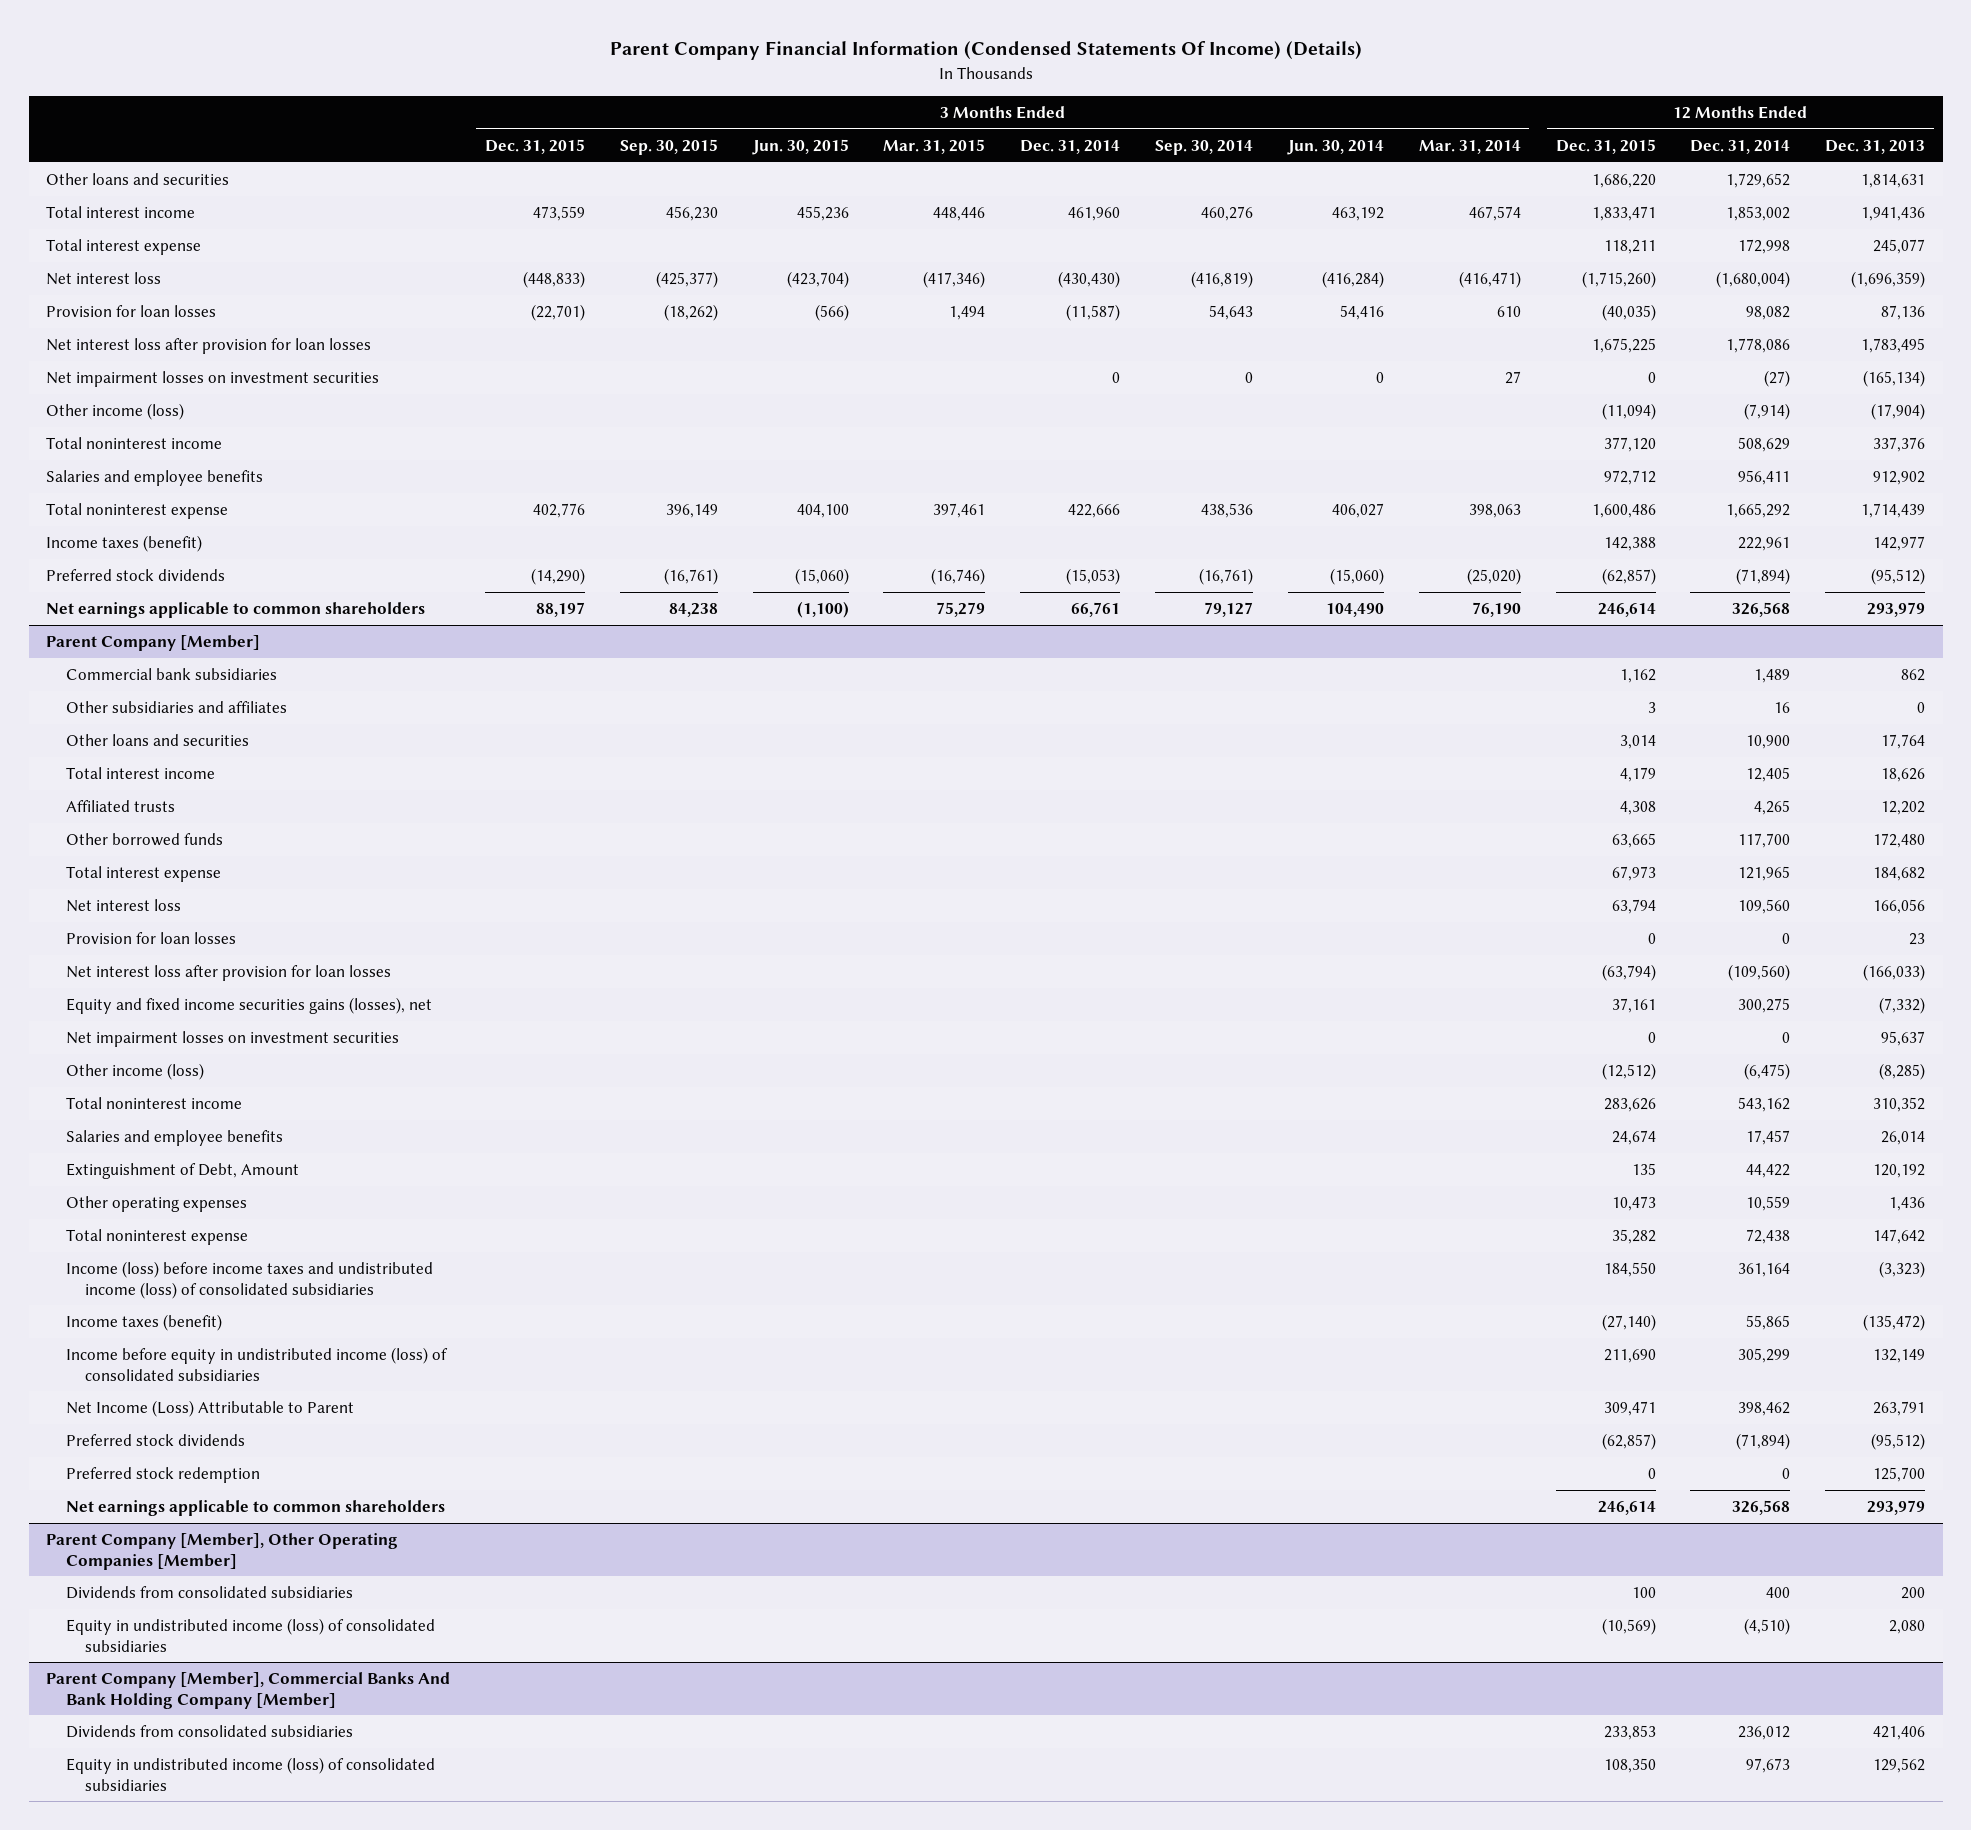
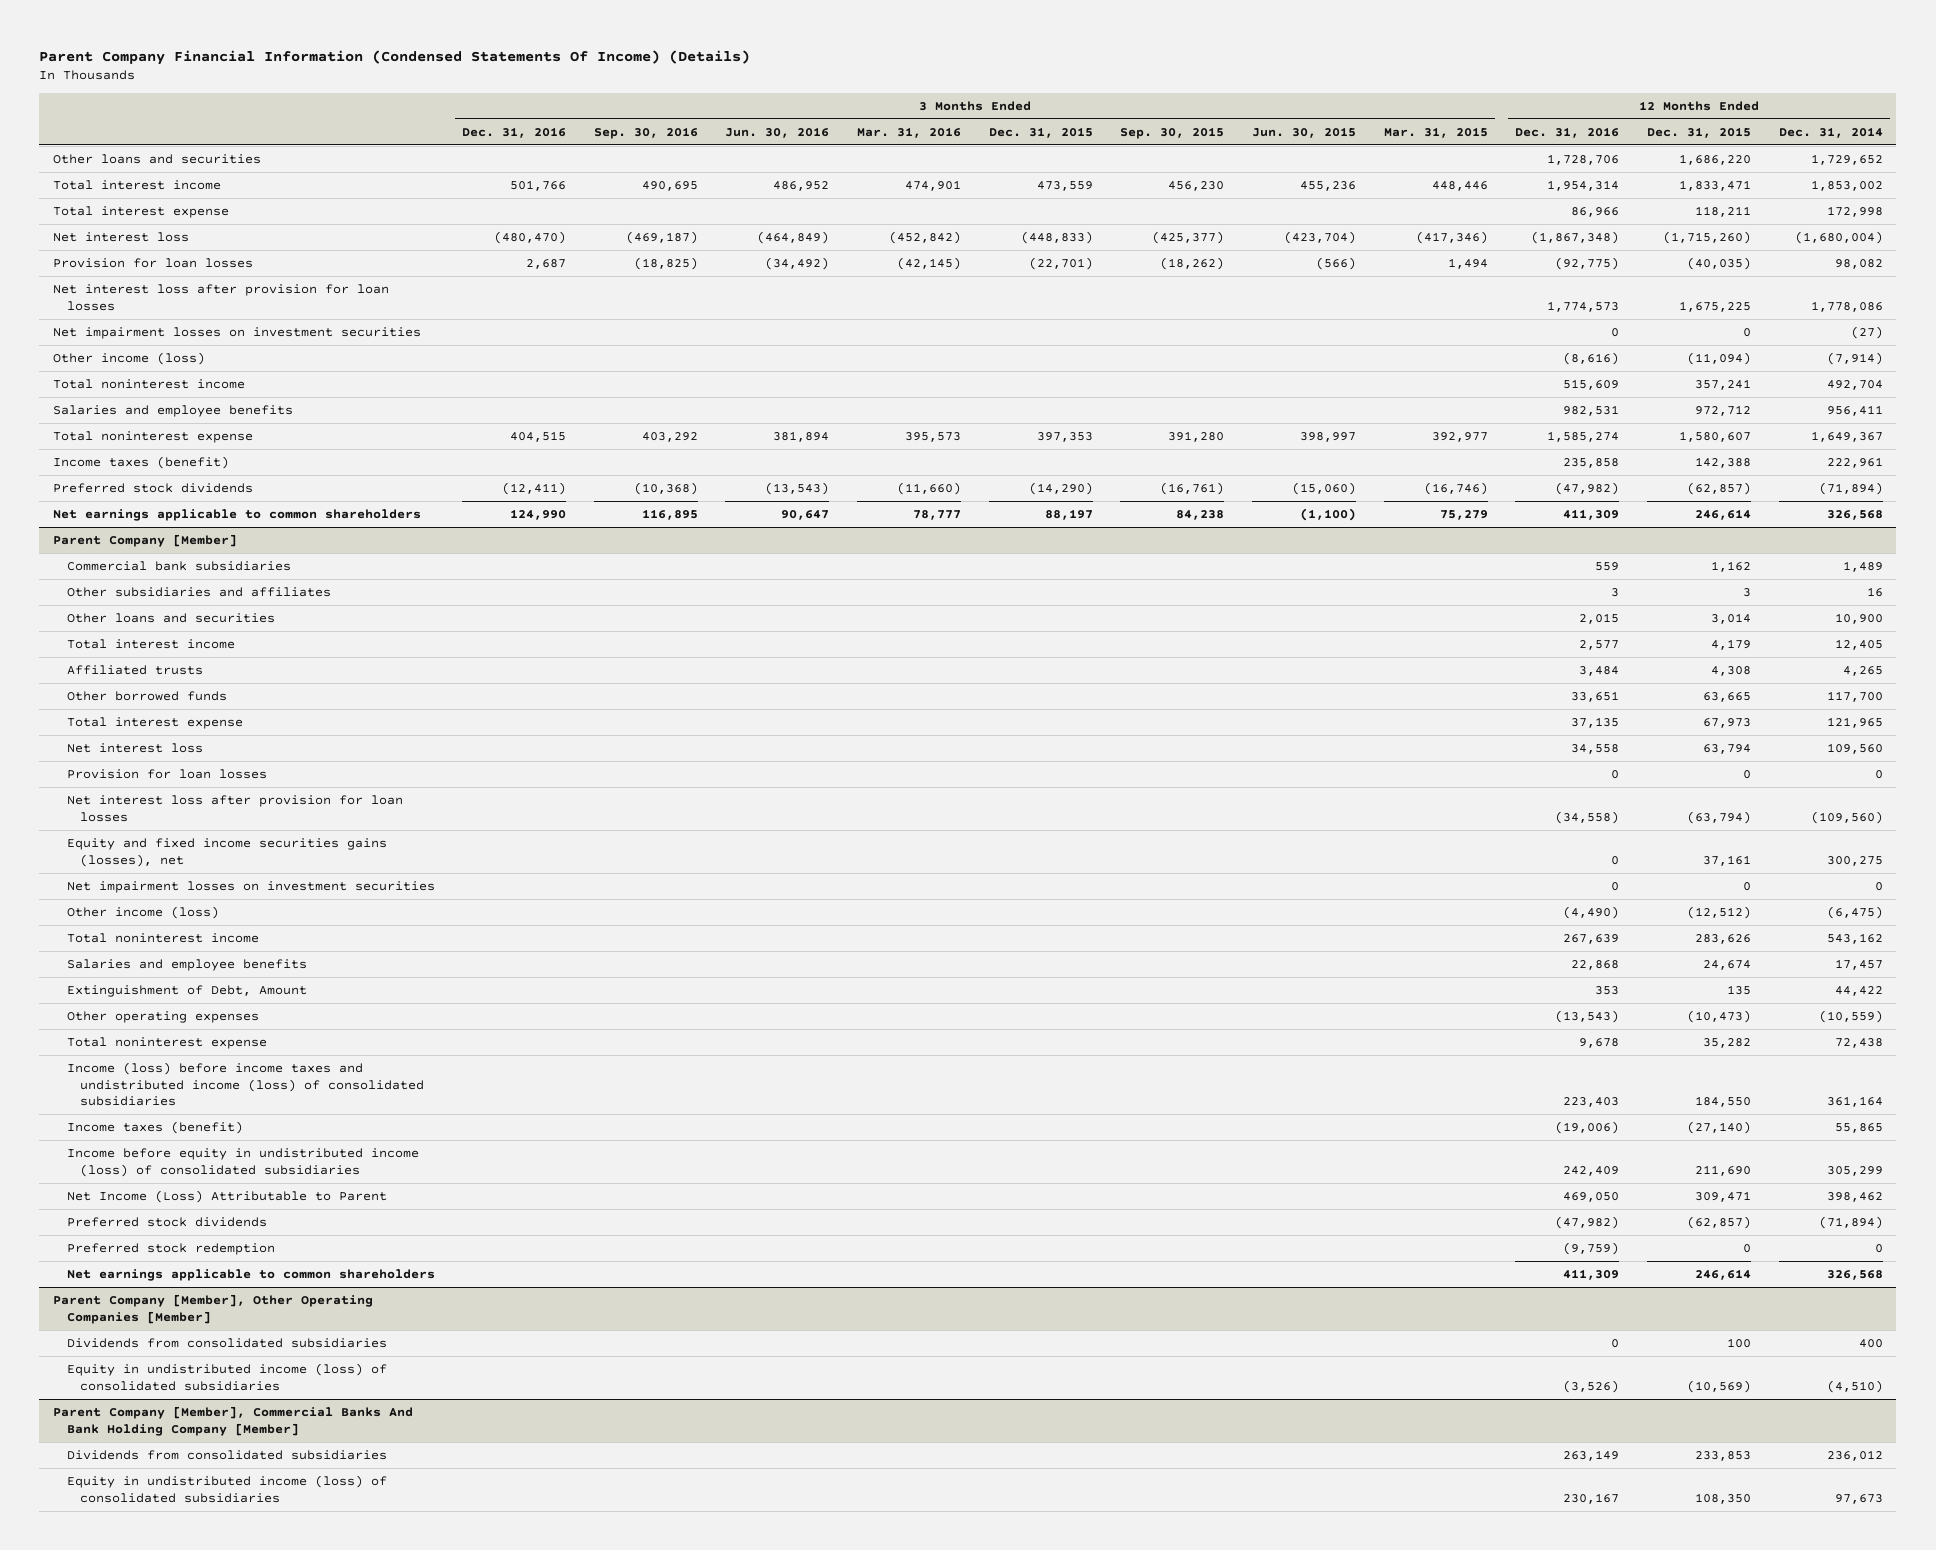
[1020,139,1121,154] Dec. 31, 2014 -> none
[1155,139,1254,155] Sep. 30, 2014 -> none
[1286,139,1384,155] Jun. 30, 2014 -> none
[1418,139,1521,154] Mar. 31, 2014 -> none
[1825,139,1926,154] Dec. 31, 2013 -> none
none -> [462,126,567,138] Dec. 31, 2016
none -> [593,126,698,139] Sep. 30, 2016
none -> [725,126,830,138] Jun. 30, 2016
none -> [857,126,962,138] Mar. 31, 2016
none -> [1515,126,1620,138] Dec. 31, 2016
[1603,437,1656,453] 377,120 -> [1694,379,1751,391] 357,241
[1738,437,1791,453] 508,629 -> [1826,380,1883,391] 492,704
[533,503,586,519] 402,776 -> [1036,432,1093,443] 397,353
[665,504,718,519] 396,149 -> [1168,431,1225,443] 391,280
[796,504,849,519] 404,100 -> [1300,432,1357,443] 398,997
[933,503,986,519] 397,461 -> [1431,432,1488,443] 392,977
[1591,504,1656,519] 1,600,486 -> [1678,431,1751,443] 1,580,607
[1726,503,1791,519] 1,665,292 -> [1810,431,1883,443] 1,649,367
[1611,1196,1656,1212] 10,473 -> [1686,1010,1751,1024] (10,473)
[1746,1196,1791,1212] 10,559 -> [1818,1010,1883,1024] (10,559)

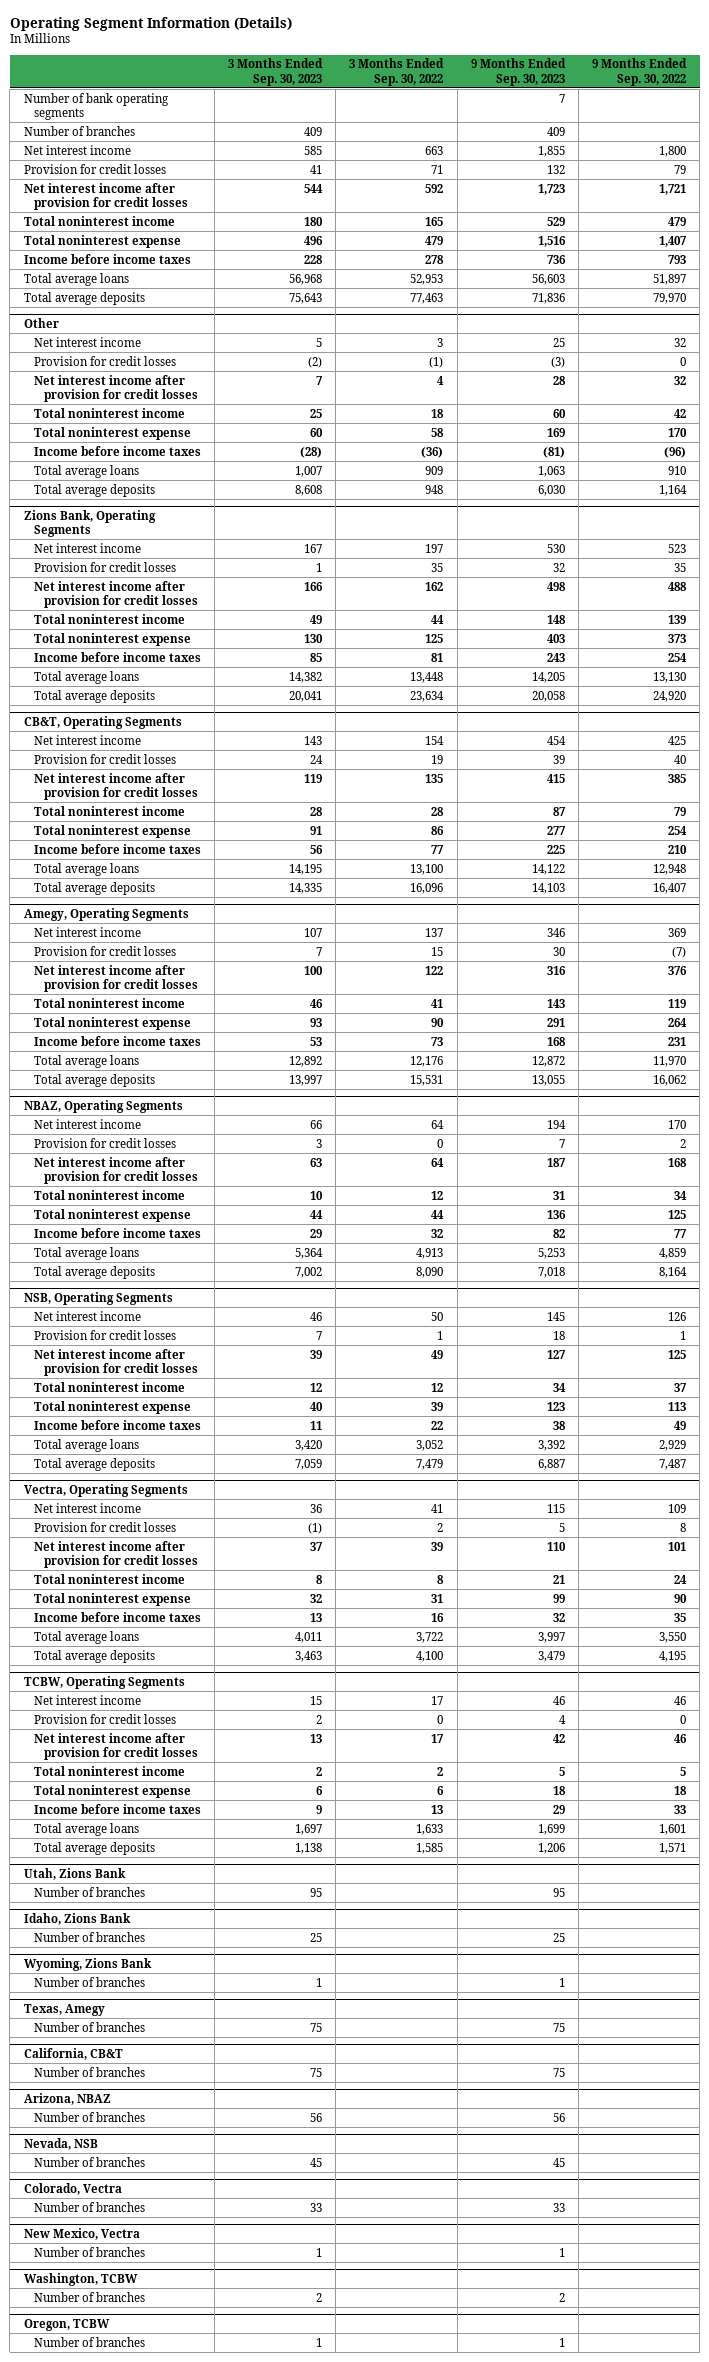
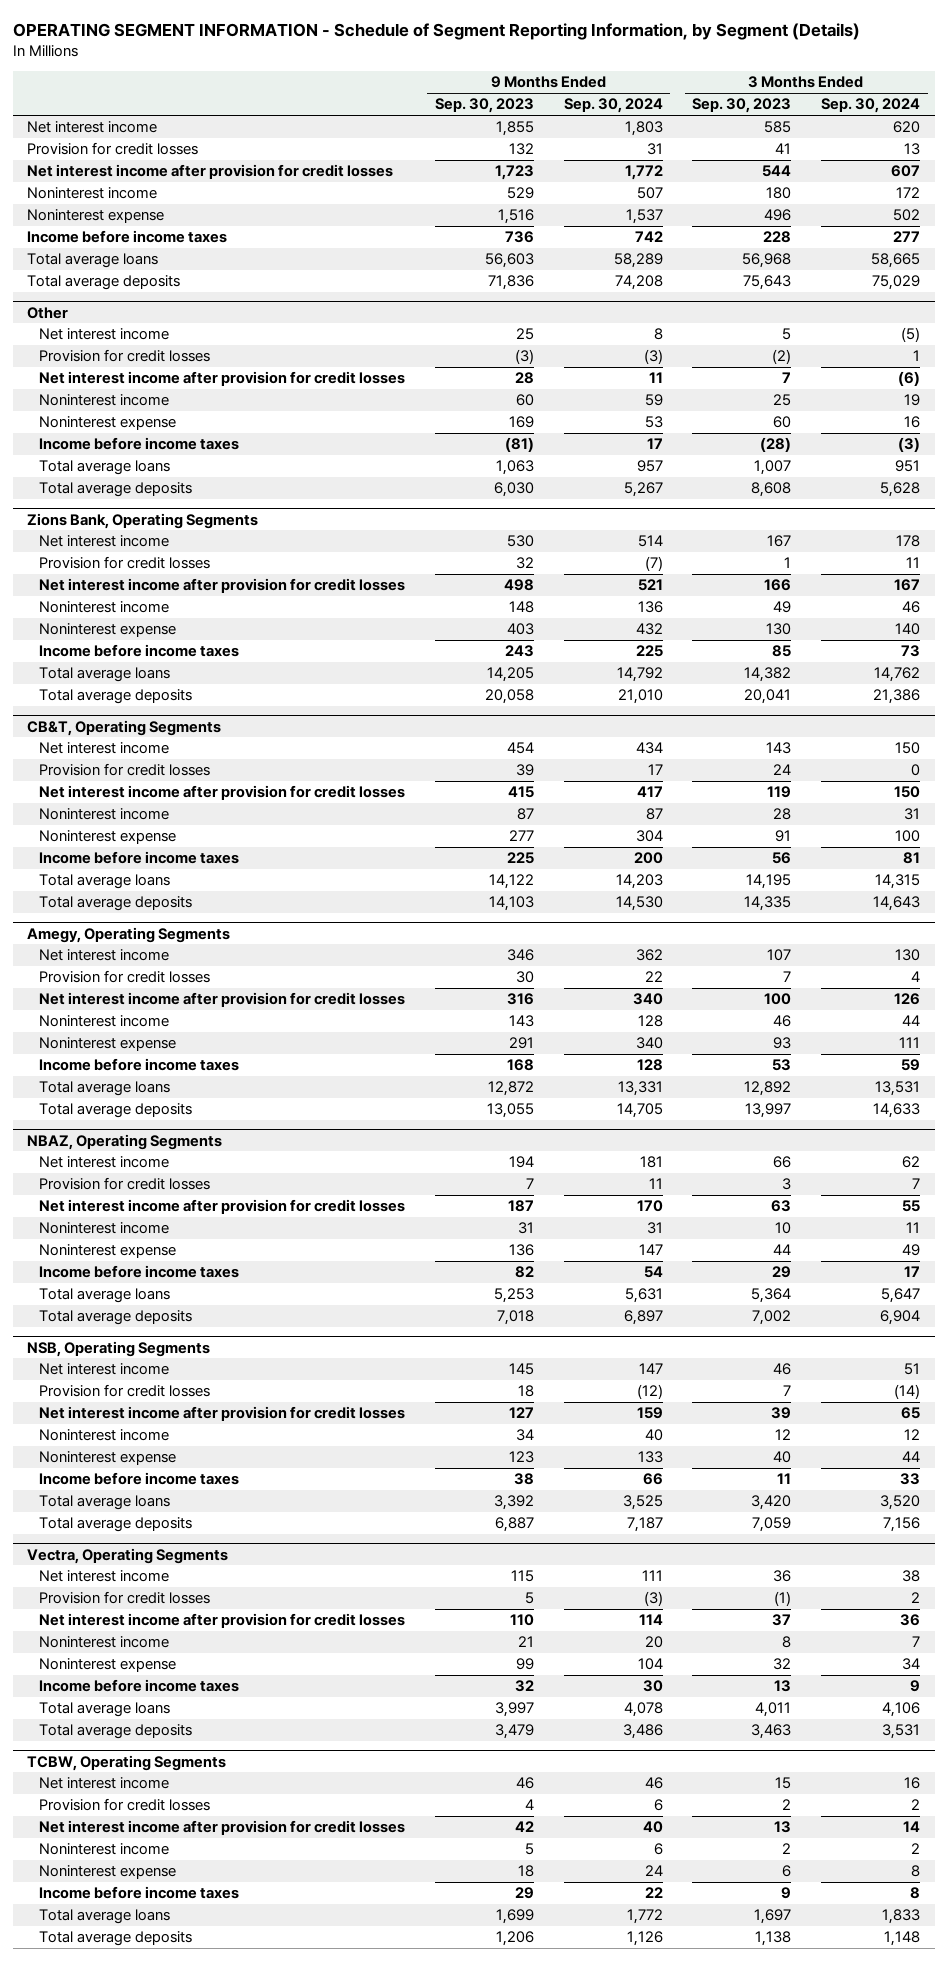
[9,16,292,31] Operating Segment Information (Details) -> [12,22,860,40] OPERATING SEGMENT INFORMATION - Schedule of Segment Reporting Information, by Segment (Details)
[349,58,445,86] 3 Months Ended Sep. 30, 2022 -> none
[591,58,687,86] 9 Months Ended Sep. 30, 2022 -> none
none -> [563,98,663,114] Sep. 30, 2024
none -> [821,98,921,114] Sep. 30, 2024
[23,92,169,120] Number of bank operating segments -> none
[23,125,135,136] Number of branches -> none
[23,215,175,226] Total noninterest income -> [27,187,158,200] Noninterest income
[23,234,181,248] Total noninterest expense -> [27,209,165,224] Noninterest expense
[33,407,185,418] Total noninterest income -> [38,394,169,407] Noninterest income
[33,426,191,440] Total noninterest expense -> [38,416,176,431] Noninterest expense
[33,613,185,624] Total noninterest income -> [38,601,169,614] Noninterest income
[33,632,191,646] Total noninterest expense -> [38,623,176,638] Noninterest expense
[33,805,185,816] Total noninterest income -> [38,808,169,821] Noninterest income
[33,824,191,838] Total noninterest expense -> [38,830,176,845] Noninterest expense
[33,997,185,1008] Total noninterest income -> [38,1015,169,1028] Noninterest income
[33,1016,191,1030] Total noninterest expense -> [38,1037,176,1052] Noninterest expense
[33,1189,185,1200] Total noninterest income -> [38,1222,169,1235] Noninterest income
[33,1208,191,1222] Total noninterest expense -> [38,1244,176,1259] Noninterest expense
[33,1381,185,1392] Total noninterest income -> [38,1429,169,1442] Noninterest income
[33,1400,191,1414] Total noninterest expense -> [38,1451,176,1466] Noninterest expense
[33,1573,185,1584] Total noninterest income -> [38,1636,169,1649] Noninterest income
[33,1592,191,1606] Total noninterest expense -> [38,1658,176,1673] Noninterest expense
[33,1765,185,1776] Total noninterest income -> [38,1843,169,1856] Noninterest income
[33,1784,191,1798] Total noninterest expense -> [38,1865,176,1880] Noninterest expense
[23,1867,126,1880] Utah, Zions Bank -> none
[33,1886,145,1897] Number of branches -> none
[23,1912,131,1925] Idaho, Zions Bank -> none
[33,1931,145,1942] Number of branches -> none
[23,1957,152,1971] Wyoming, Zions Bank -> none
[33,1976,145,1987] Number of branches -> none
[23,2003,105,2016] Texas, Amegy -> none
[33,2021,145,2032] Number of branches -> none
[23,2047,123,2060] California, CB&T -> none
[33,2066,145,2077] Number of branches -> none
[23,2092,111,2105] Arizona, NBAZ -> none
[33,2111,145,2122] Number of branches -> none
[23,2137,98,2150] Nevada, NSB -> none
[33,2156,145,2167] Number of branches -> none
[23,2182,122,2195] Colorado, Vectra -> none
[33,2201,145,2212] Number of branches -> none
[23,2227,140,2240] New Mexico, Vectra -> none
[33,2246,145,2257] Number of branches -> none
[23,2272,138,2286] Washington, TCBW -> none
[33,2291,145,2302] Number of branches -> none
[23,2318,110,2331] Oregon, TCBW -> none
[33,2336,145,2347] Number of branches -> none

